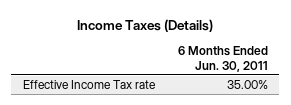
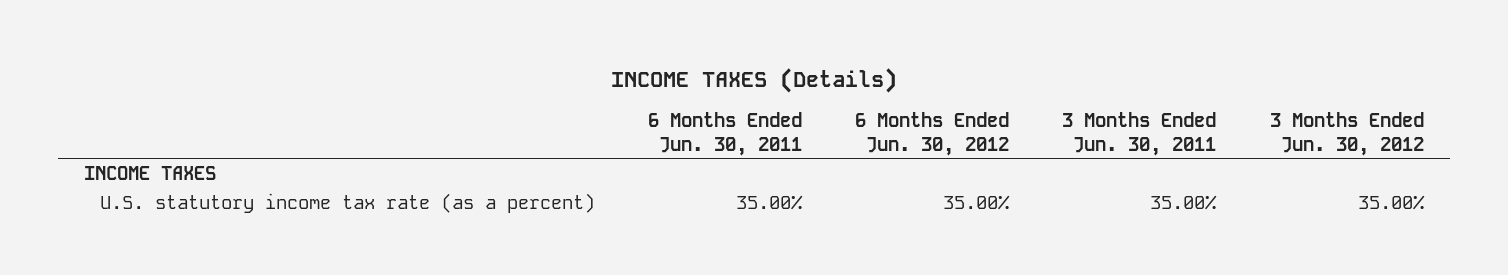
[77,18,214,32] Income Taxes (Details) -> [610,67,897,93] INCOME TAXES (Details)
none -> [855,111,1010,156] 6 Months Ended Jun. 30, 2012
none -> [1062,111,1217,156] 3 Months Ended Jun. 30, 2011
none -> [1269,111,1424,156] 3 Months Ended Jun. 30, 2012
none -> [84,166,217,181] INCOME TAXES
[22,80,156,90] Effective Income Tax rate -> [100,193,596,214] U.S. statutory income tax rate (as a percent)

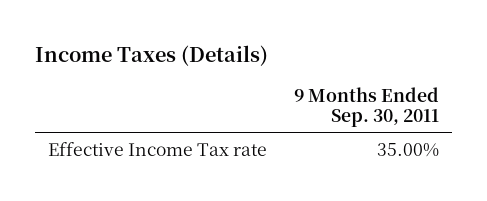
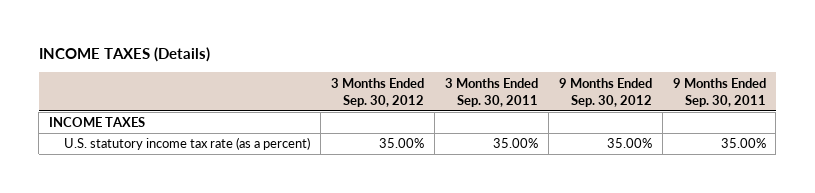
[34,44,268,66] Income Taxes (Details) -> [38,47,210,63] INCOME TAXES (Details)
none -> [330,77,424,107] 3 Months Ended Sep. 30, 2012
none -> [444,77,538,107] 3 Months Ended Sep. 30, 2011
none -> [558,77,652,107] 9 Months Ended Sep. 30, 2012
none -> [49,117,146,128] INCOME TAXES
[48,141,268,156] Effective Income Tax rate -> [63,137,310,151] U.S. statutory income tax rate (as a percent)

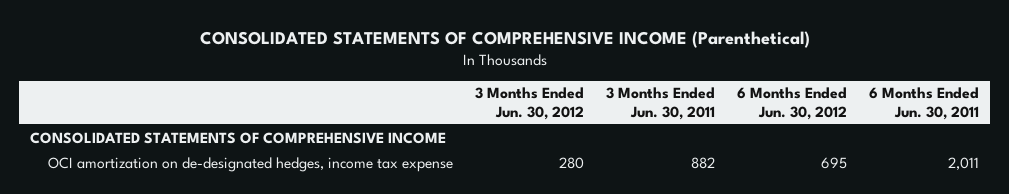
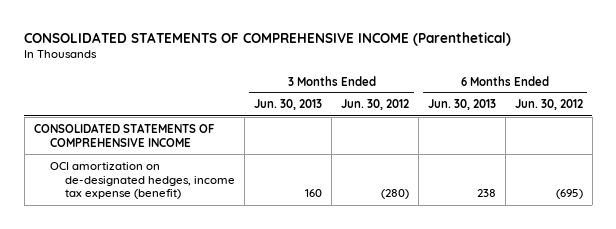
[605,87,715,120] 3 Months Ended Jun. 30, 2011 -> none
[868,87,979,120] 6 Months Ended Jun. 30, 2011 -> none
none -> [254,99,323,111] Jun. 30, 2013
none -> [427,99,496,111] Jun. 30, 2013
[47,156,453,172] OCI amortization on de-designated hedges, income tax expense -> [49,161,236,200] OCI amortization on de-designated hedges, income tax expense (benefit)
[558,156,584,169] 280 -> [380,189,409,200] (280)
[820,156,847,169] 695 -> [555,189,583,200] (695)

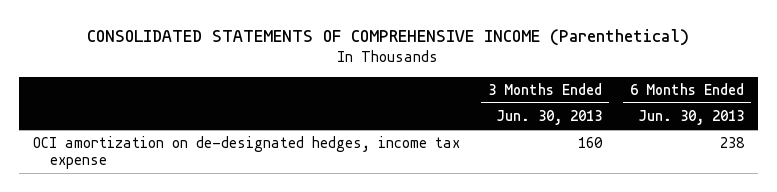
[340,99,409,111] Jun. 30, 2012 -> none
[514,99,583,111] Jun. 30, 2012 -> none
[33,122,214,147] CONSOLIDATED STATEMENTS OF COMPREHENSIVE INCOME -> none
[49,161,236,200] OCI amortization on de-designated hedges, income tax expense (benefit) -> [32,136,460,170] OCI amortization on de-designated hedges, income tax expense

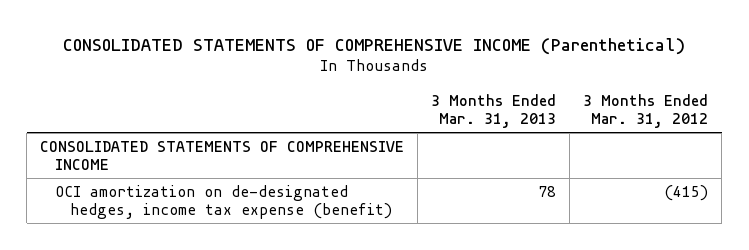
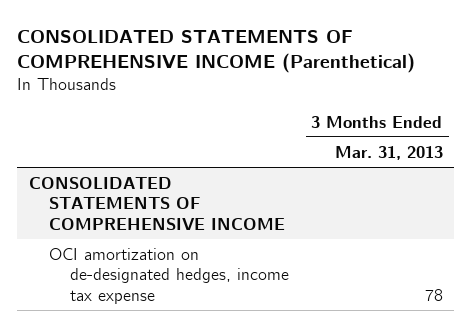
[583,93,709,128] 3 Months Ended Mar. 31, 2012 -> none
[55,185,392,220] OCI amortization on de-designated hedges, income tax expense (benefit) -> [49,247,289,304] OCI amortization on de-designated hedges, income tax expense

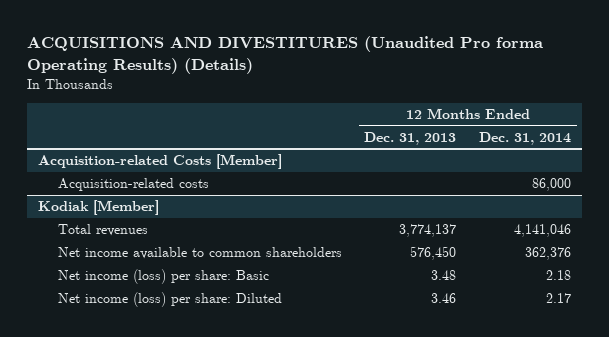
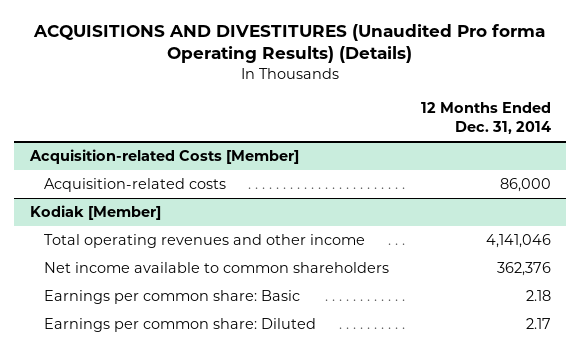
[364,131,457,145] Dec. 31, 2013 -> none
[57,224,148,237] Total revenues -> [43,234,365,249] Total operating revenues and other income
[57,269,269,285] Net income (loss) per share: Basic -> [43,290,300,305] Earnings per common share: Basic
[57,292,282,308] Net income (loss) per share: Diluted -> [43,318,316,333] Earnings per common share: Diluted

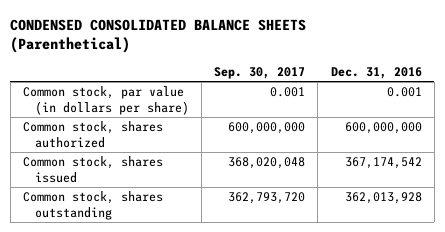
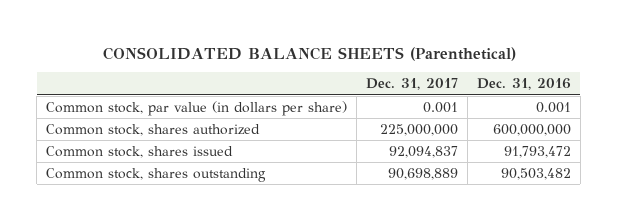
[10,18,307,54] CONDENSED CONSOLIDATED BALANCE SHEETS (Parenthetical) -> [102,46,516,61] CONSOLIDATED BALANCE SHEETS (Parenthetical)
[214,66,306,79] Sep. 30, 2017 -> none
none -> [366,78,459,91] Dec. 31, 2017
[344,157,422,170] 367,174,542 -> [503,145,571,158] 91,793,472
[344,192,422,205] 362,013,928 -> [500,167,571,180] 90,503,482

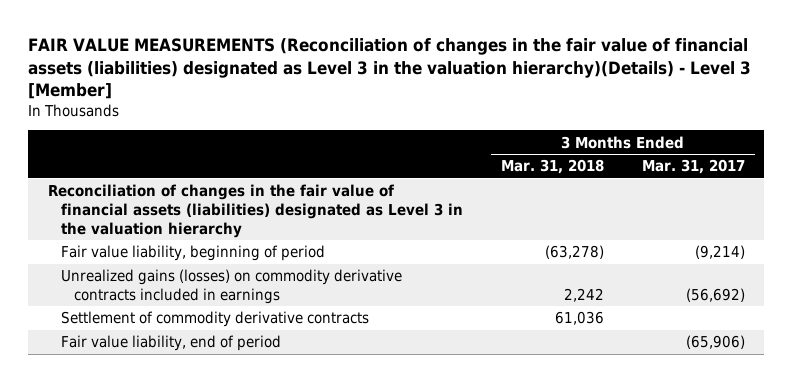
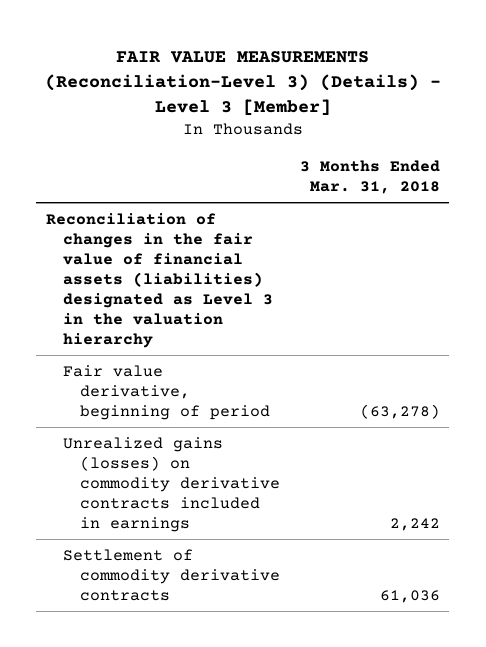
[28,38,752,100] FAIR VALUE MEASUREMENTS (Reconciliation of changes in the fair value of financial assets (liabilities) designated as Level 3 in the valuation hierarchy)(Details) - Level 3 [Member] -> [44,50,441,117] FAIR VALUE MEASUREMENTS (Reconciliation-Level 3) (Details) - Level 3 [Member]
[642,159,746,175] Mar. 31, 2017 -> none
[60,245,325,262] Fair value liability, beginning of period -> [63,364,271,420] Fair value derivative, beginning of period
[60,335,281,352] Fair value liability, end of period -> none

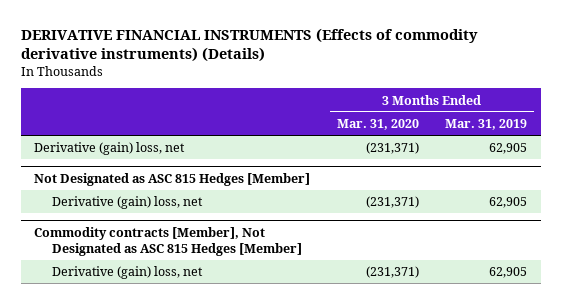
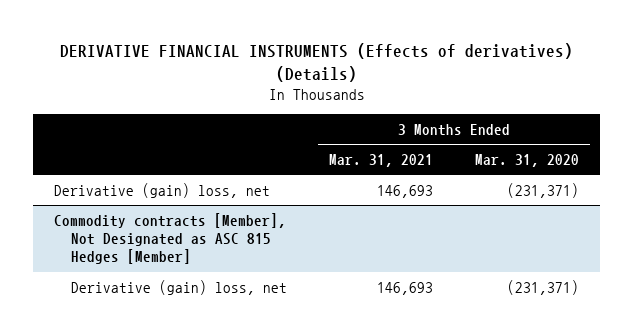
[20,27,478,63] DERIVATIVE FINANCIAL INSTRUMENTS (Effects of commodity derivative instruments) (Details) -> [59,42,573,82] DERIVATIVE FINANCIAL INSTRUMENTS (Effects of derivatives) (Details)
[445,118,528,130] Mar. 31, 2019 -> none
none -> [328,154,433,168] Mar. 31, 2021
[33,172,310,186] Not Designated as ASC 815 Hedges [Member] -> none
[52,196,204,210] Derivative (gain) loss, net -> none

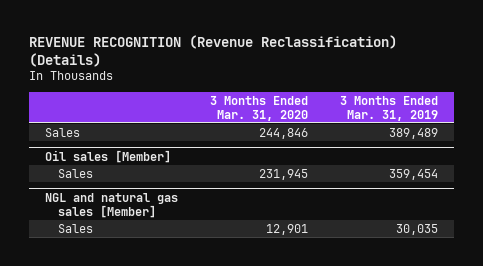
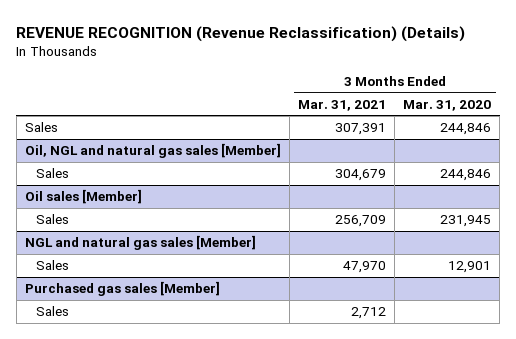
[339,95,438,121] 3 Months Ended Mar. 31, 2019 -> none
none -> [298,99,387,111] Mar. 31, 2021
none -> [25,143,282,159] Oil, NGL and natural gas sales [Member]
none -> [35,168,69,179] Sales
none -> [25,281,221,297] Purchased gas sales [Member]
none -> [35,306,69,317] Sales

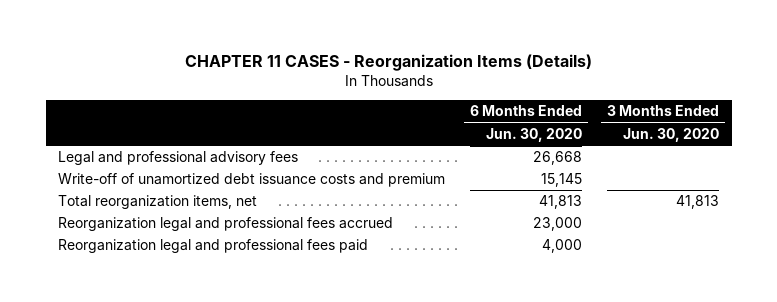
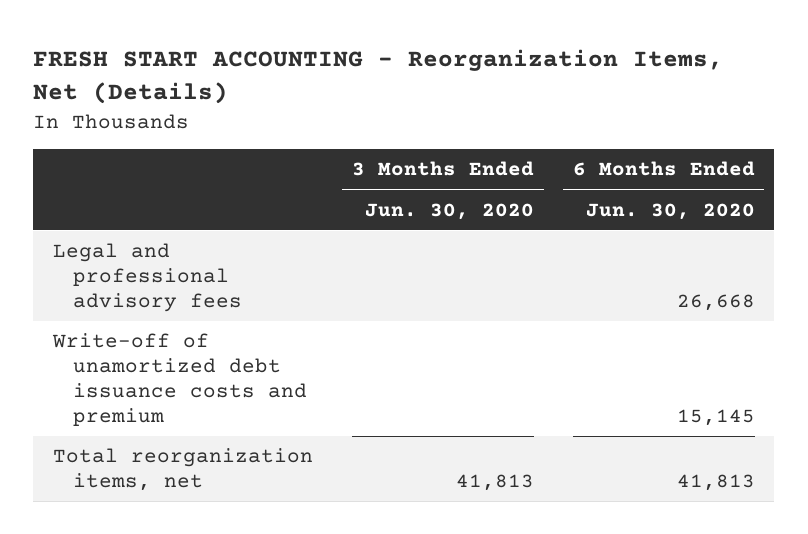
[184,54,592,72] CHAPTER 11 CASES - Reorganization Items (Details) -> [33,49,724,105] FRESH START ACCOUNTING - Reorganization Items, Net (Details)
[58,217,394,232] Reorganization legal and professional fees accrued -> none
[58,239,369,254] Reorganization legal and professional fees paid -> none

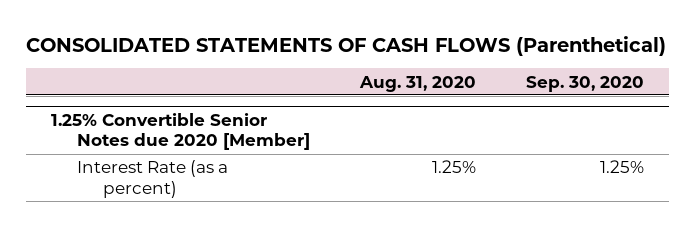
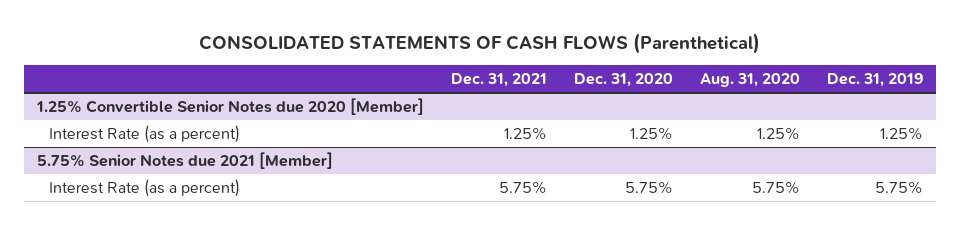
[526,75,645,92] Sep. 30, 2020 -> none
none -> [451,73,548,88] Dec. 31, 2021
none -> [574,73,674,88] Dec. 31, 2020
none -> [826,73,923,88] Dec. 31, 2019
none -> [37,152,334,170] 5.75% Senior Notes due 2021 [Member]
none -> [49,179,241,198] Interest Rate (as a percent)

